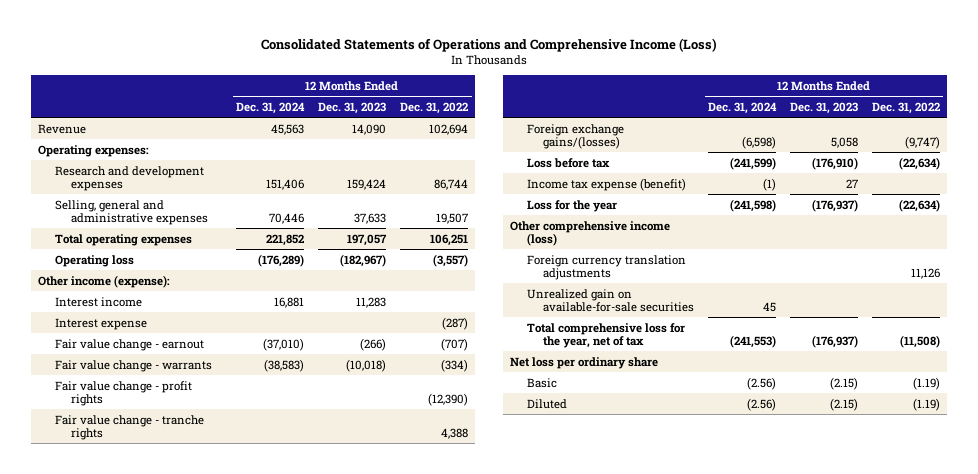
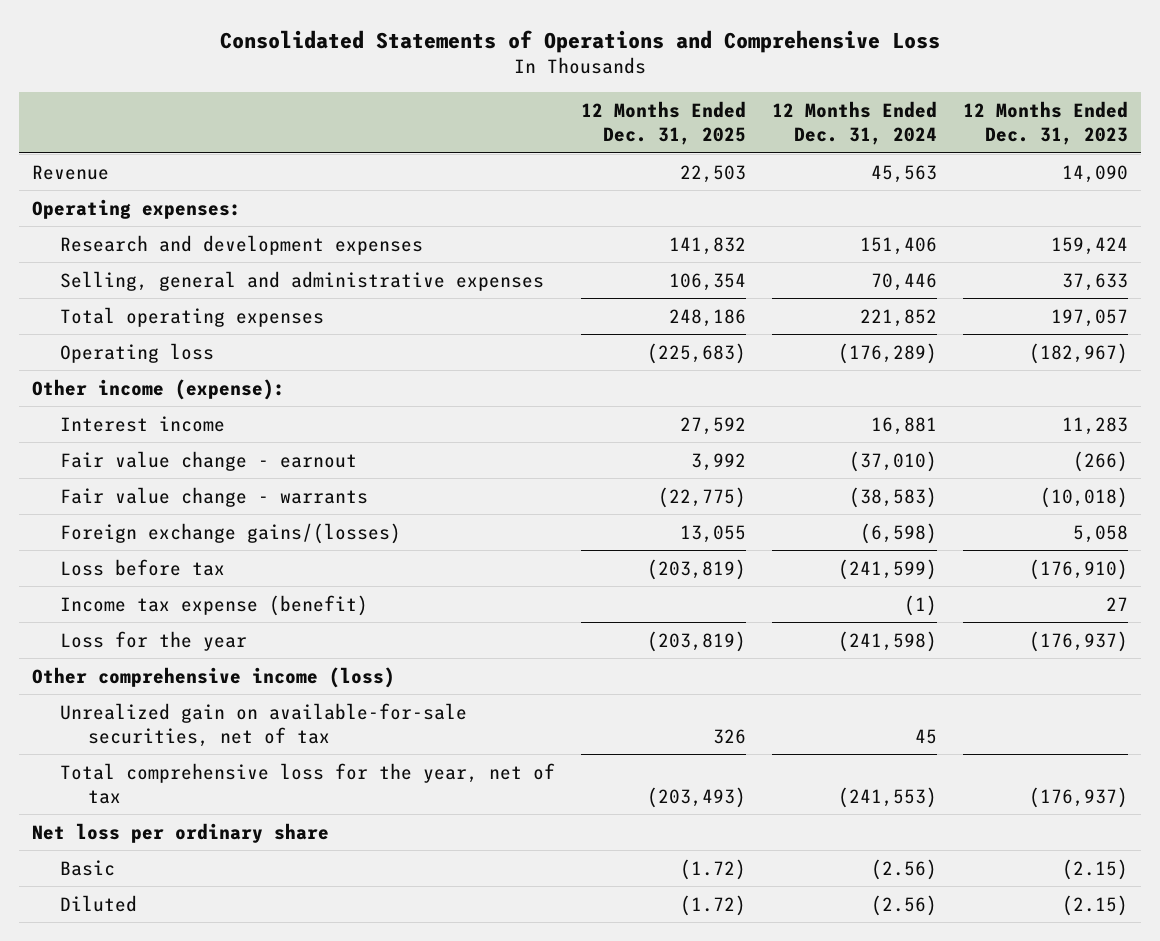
[261,37,718,52] Consolidated Statements of Operations and Comprehensive Income (Loss) -> [219,30,940,54] Consolidated Statements of Operations and Comprehensive Loss
[400,102,469,115] Dec. 31, 2022 -> none
none -> [580,100,746,146] 12 Months Ended Dec. 31, 2025
[54,317,147,330] Interest expense -> none
[54,380,192,406] Fair value change - profit rights -> none
[54,414,204,440] Fair value change - tranche rights -> none
[526,254,686,280] Foreign currency translation adjustments -> none
[526,288,695,312] Unrealized gain on available-for-sale securities -> [59,702,467,747] Unrealized gain on available-for-sale securities, net of tax

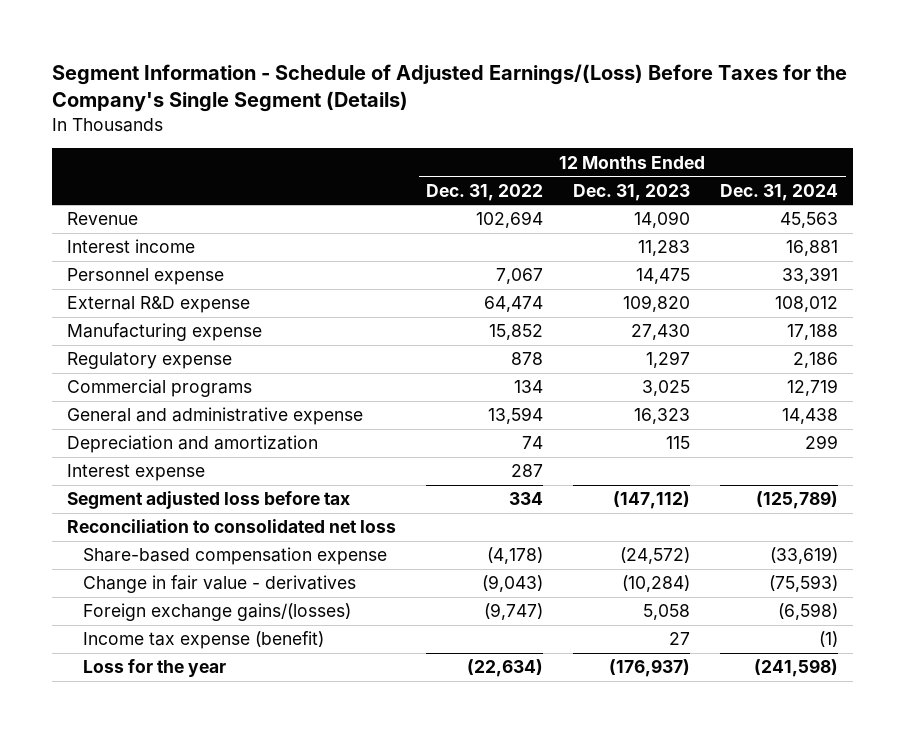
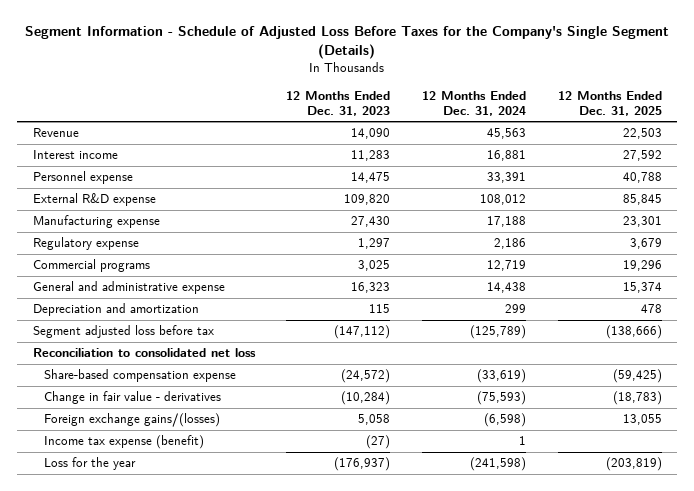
[52,63,848,112] Segment Information - Schedule of Adjusted Earnings/(Loss) Before Taxes for the Company's Single Segment (Details) -> [25,26,670,60] Segment Information - Schedule of Adjusted Loss Before Taxes for the Company's Single Segment (Details)
[426,183,544,201] Dec. 31, 2022 -> none
none -> [557,90,662,116] 12 Months Ended Dec. 31, 2025
[67,464,206,482] Interest expense -> none
[669,632,691,646] 27 -> [366,435,391,450] (27)
[819,631,839,648] (1) -> [519,436,527,446] 1

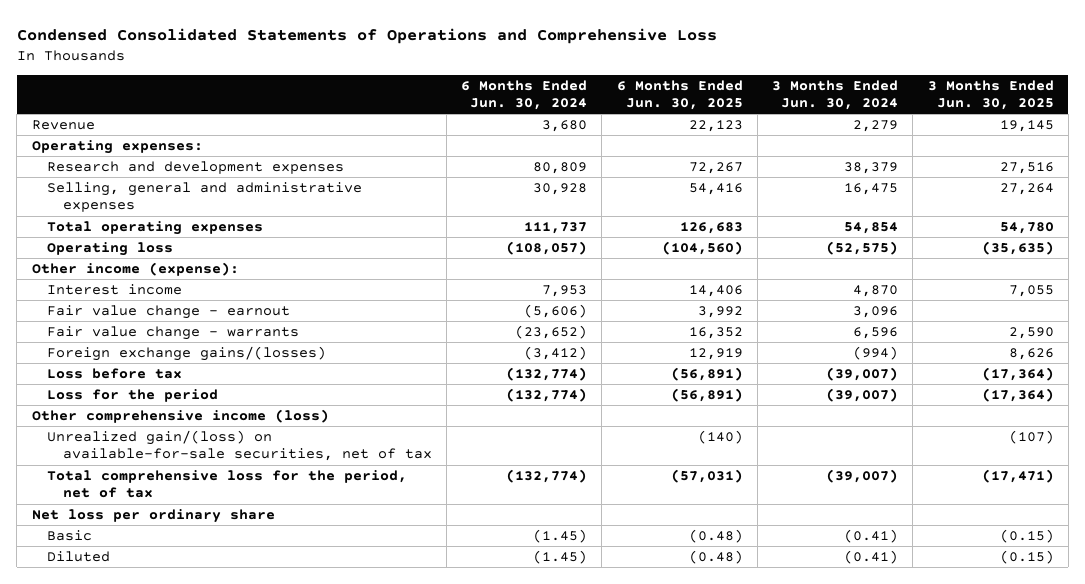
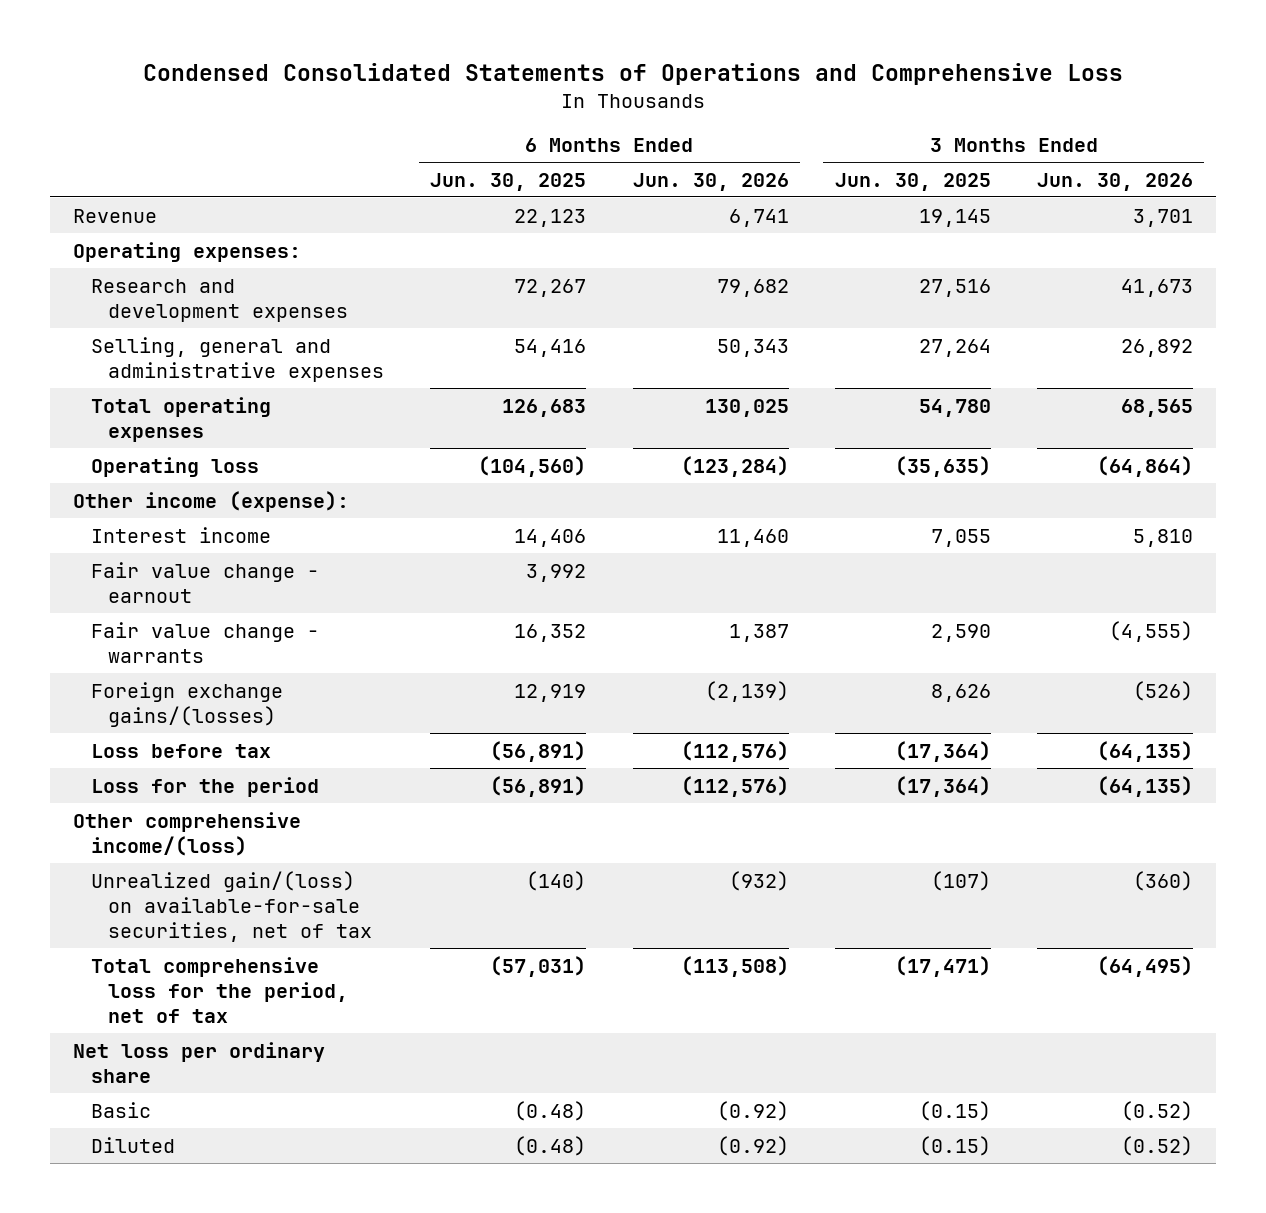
[461,79,588,110] 6 Months Ended Jun. 30, 2024 -> none
[772,79,899,110] 3 Months Ended Jun. 30, 2024 -> none
none -> [632,172,789,191] Jun. 30, 2026
none -> [1036,172,1193,191] Jun. 30, 2026
[31,409,329,424] Other comprehensive income (loss) -> [72,811,301,856] Other comprehensive income/(loss)

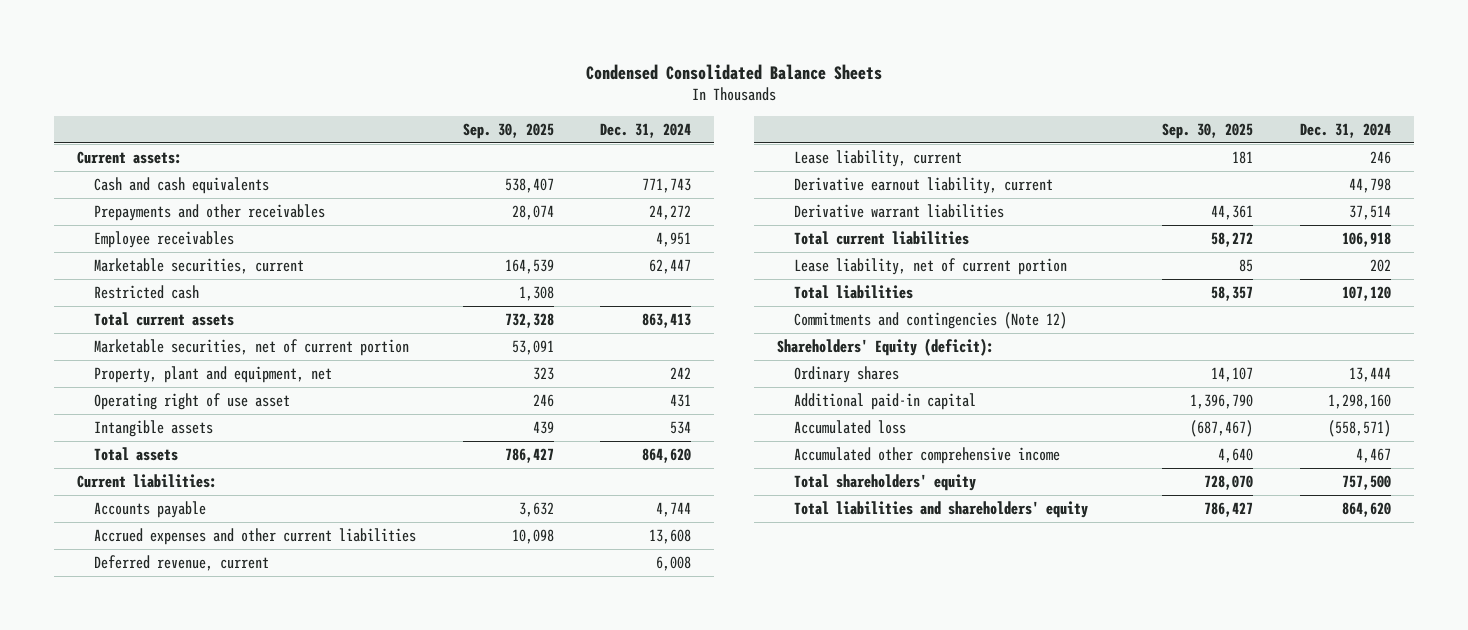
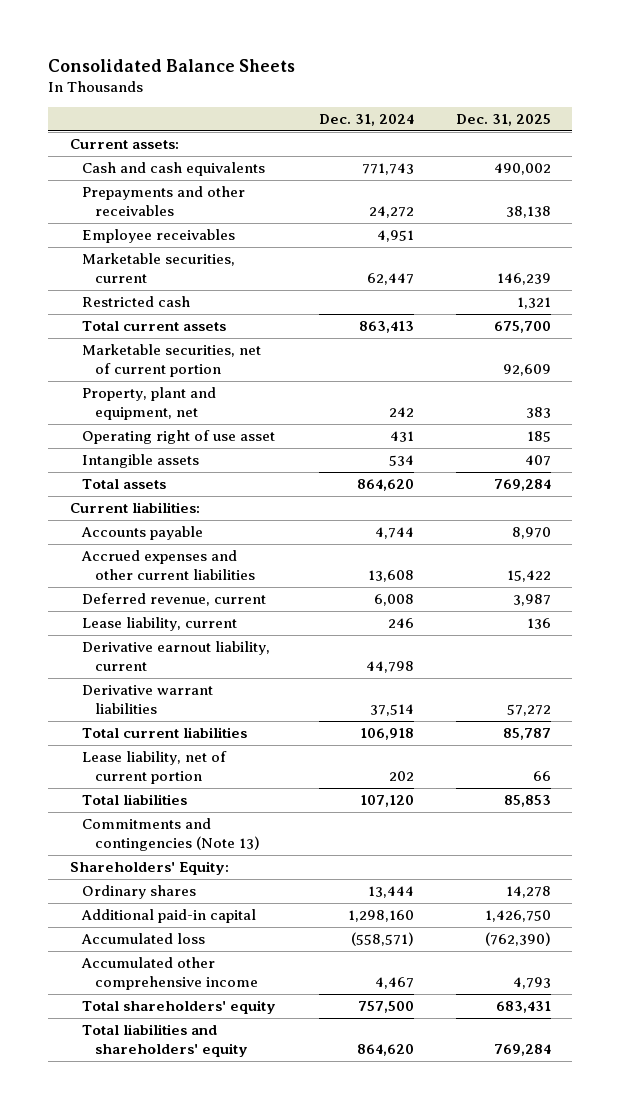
[585,63,882,80] Condensed Consolidated Balance Sheets -> [48,58,296,72] Consolidated Balance Sheets
[462,122,554,139] Sep. 30, 2025 -> none
none -> [455,114,551,127] Dec. 31, 2025
[793,311,1067,329] Commitments and contingencies (Note 12) -> [82,818,261,852] Commitments and contingencies (Note 13)
[776,337,994,356] Shareholders' Equity (deficit): -> [69,861,229,876] Shareholders' Equity:

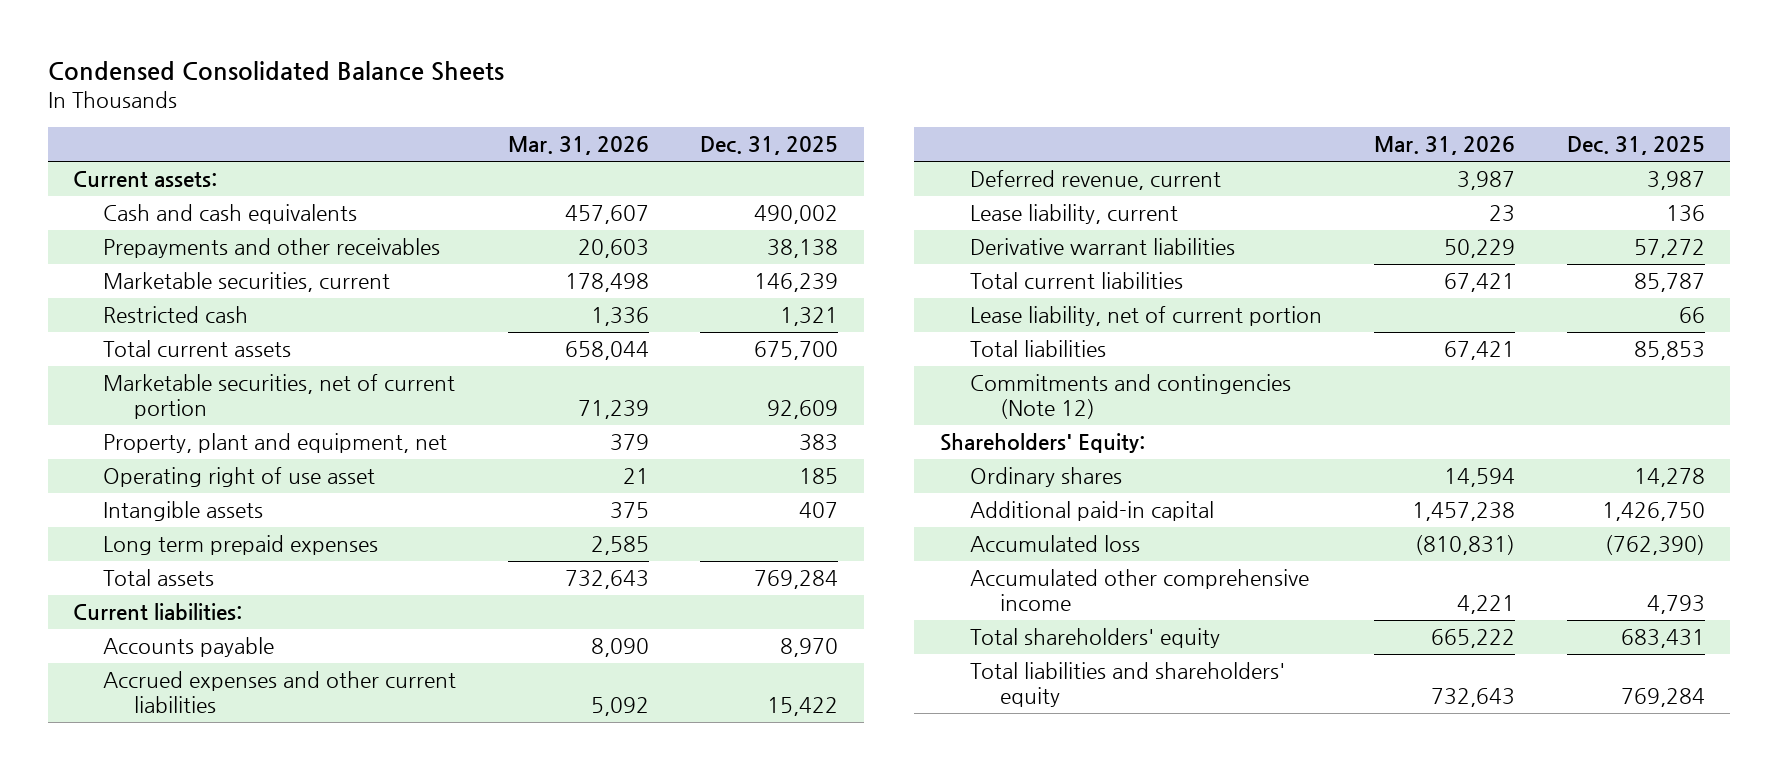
[48,58,296,72] Consolidated Balance Sheets -> [47,61,504,82] Condensed Consolidated Balance Sheets
[318,114,414,127] Dec. 31, 2024 -> none
none -> [507,136,649,156] Mar. 31, 2026
[82,229,236,244] Employee receivables -> none
none -> [103,535,379,556] Long term prepaid expenses
[82,641,271,672] Derivative earnout liability, current -> none
[82,818,261,852] Commitments and contingencies (Note 13) -> [970,374,1292,419] Commitments and contingencies (Note 12)

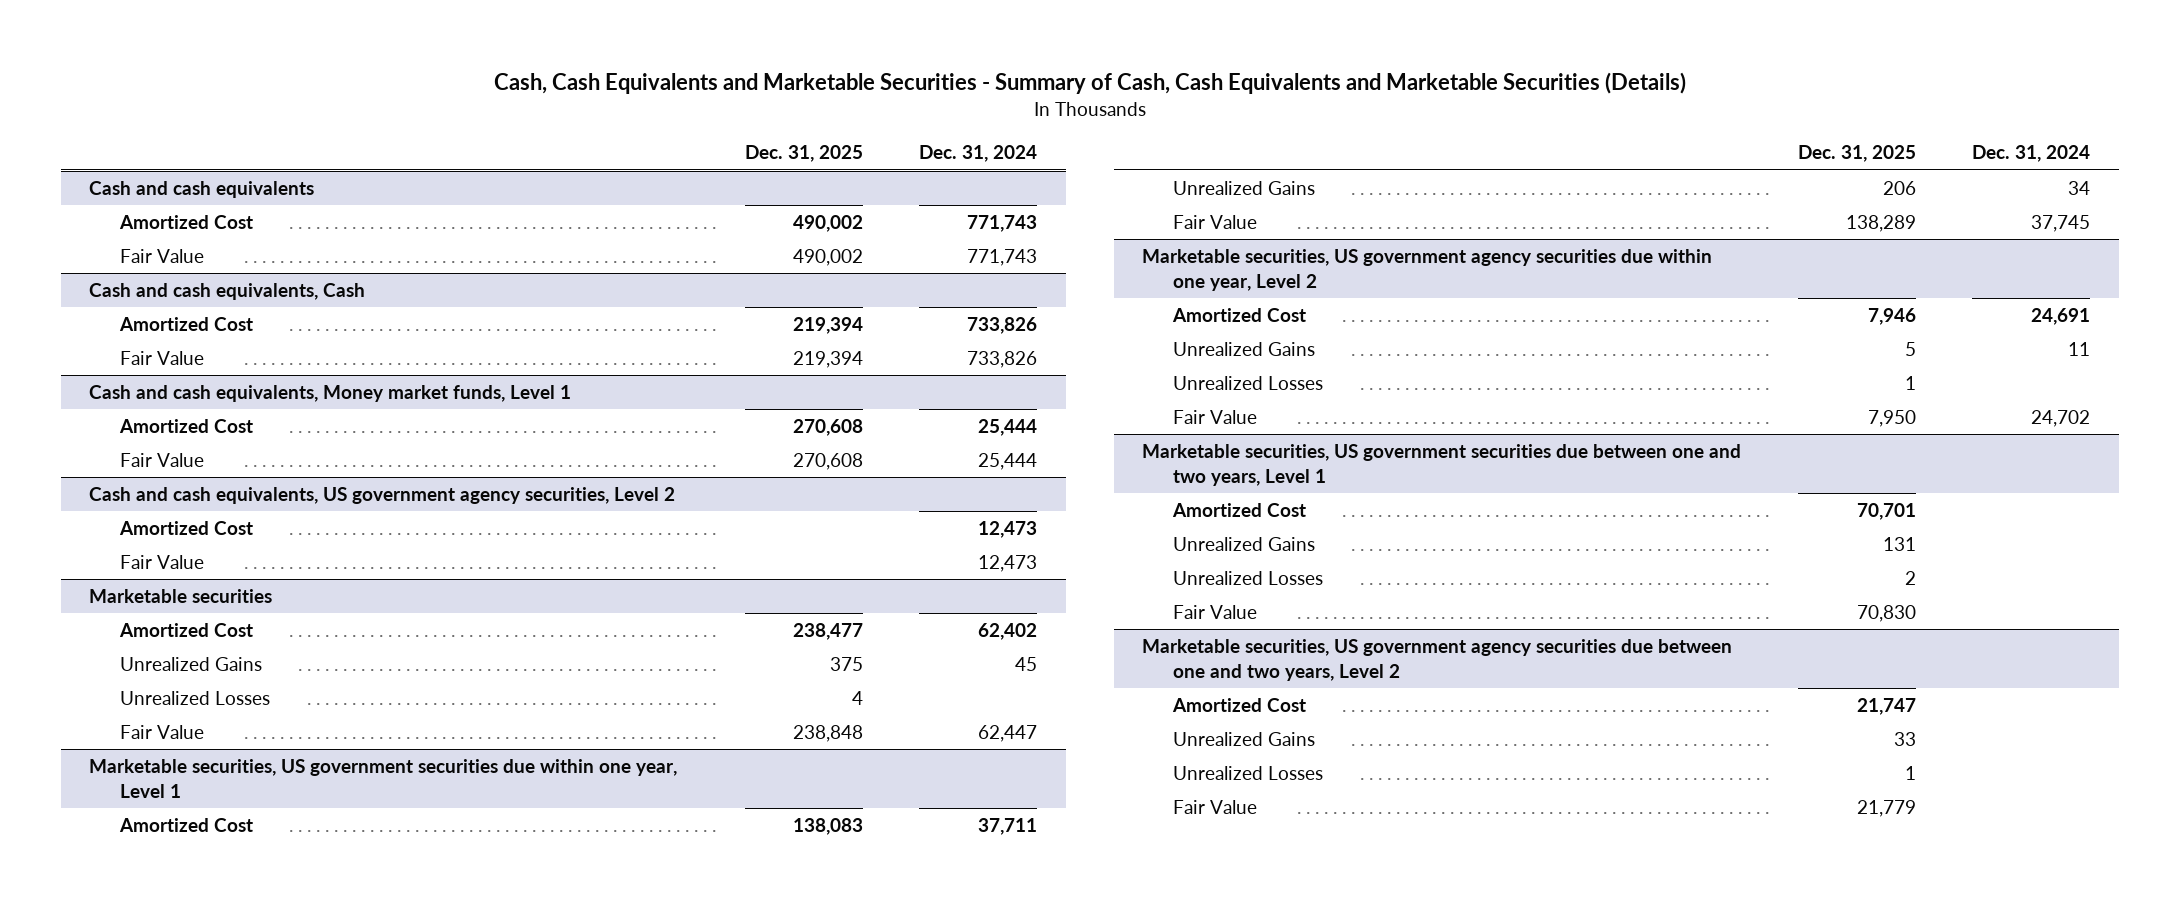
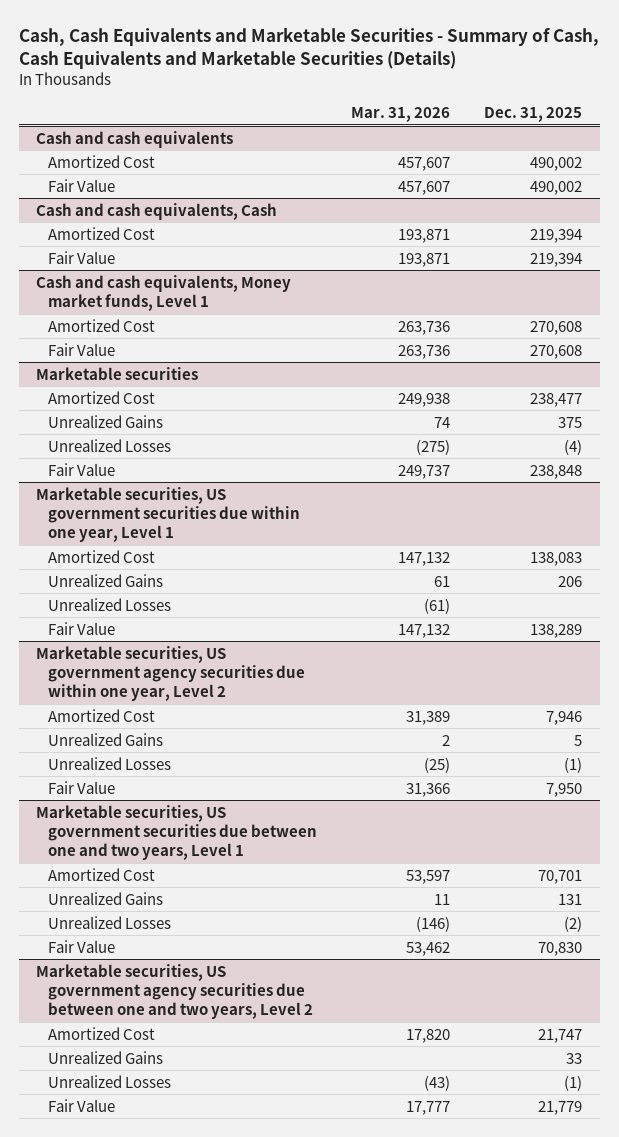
[919,145,1038,163] Dec. 31, 2024 -> none
none -> [351,106,451,122] Mar. 31, 2026
[89,486,676,504] Cash and cash equivalents, US government agency securities, Level 2 -> none
[118,520,253,535] Amortized Cost -> none
[119,554,204,569] Fair Value -> none
[851,690,863,705] 4 -> [564,438,583,455] (4)
none -> [47,597,171,611] Unrealized Losses
[1904,375,1916,390] 1 -> [564,756,583,773] (1)
[1904,570,1916,585] 2 -> [564,915,583,932] (2)
[1904,765,1916,780] 1 -> [564,1074,583,1091] (1)

